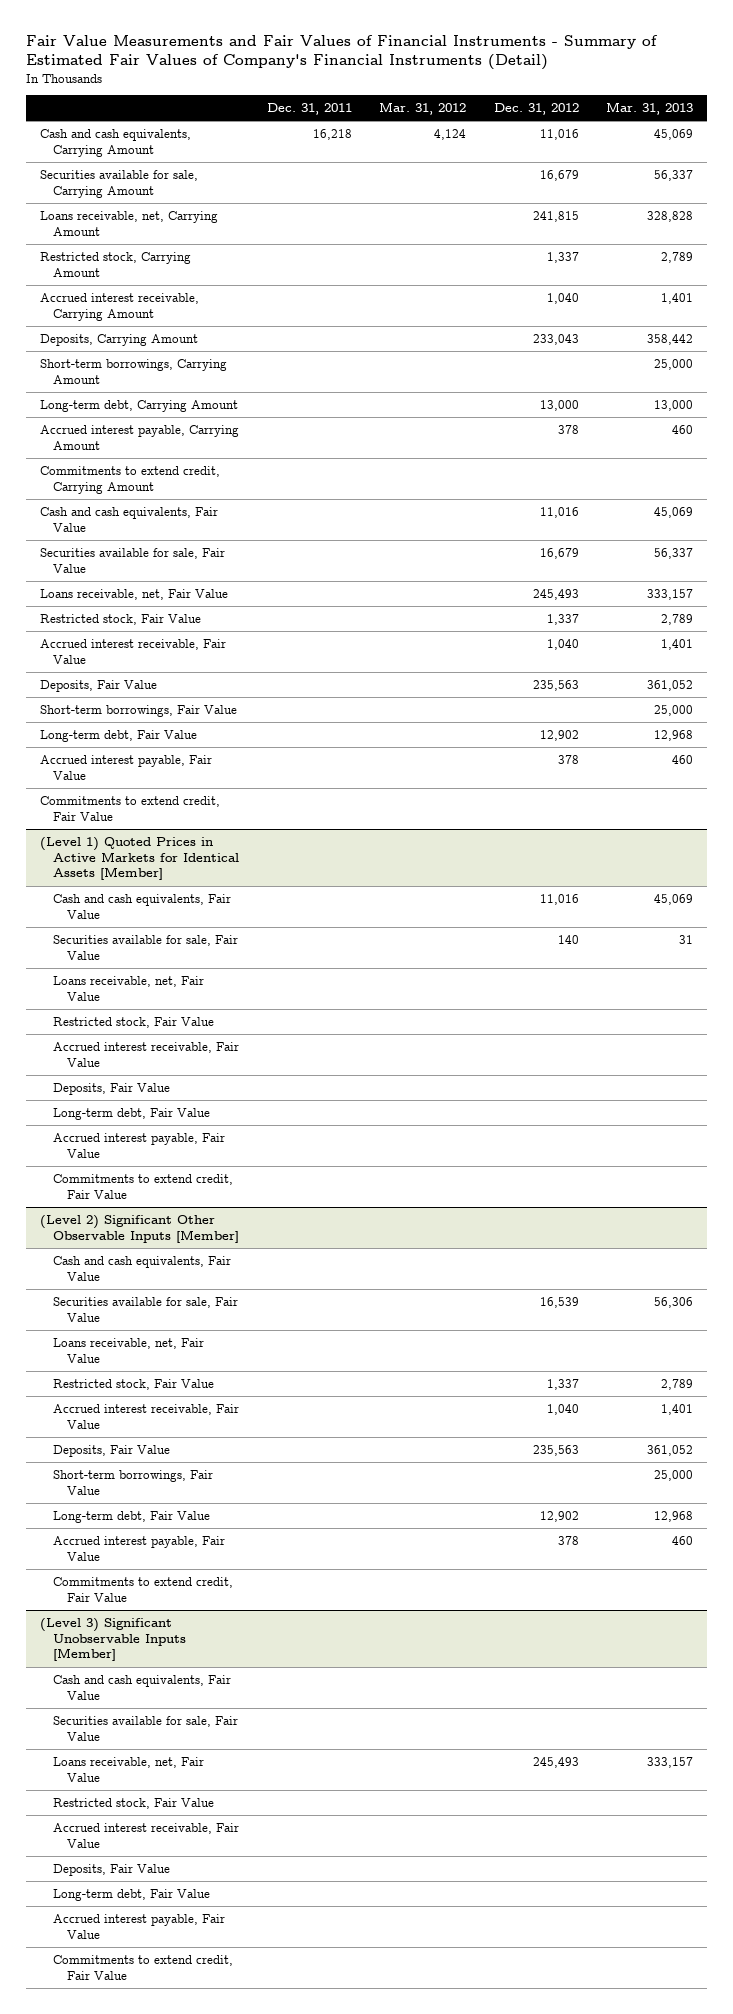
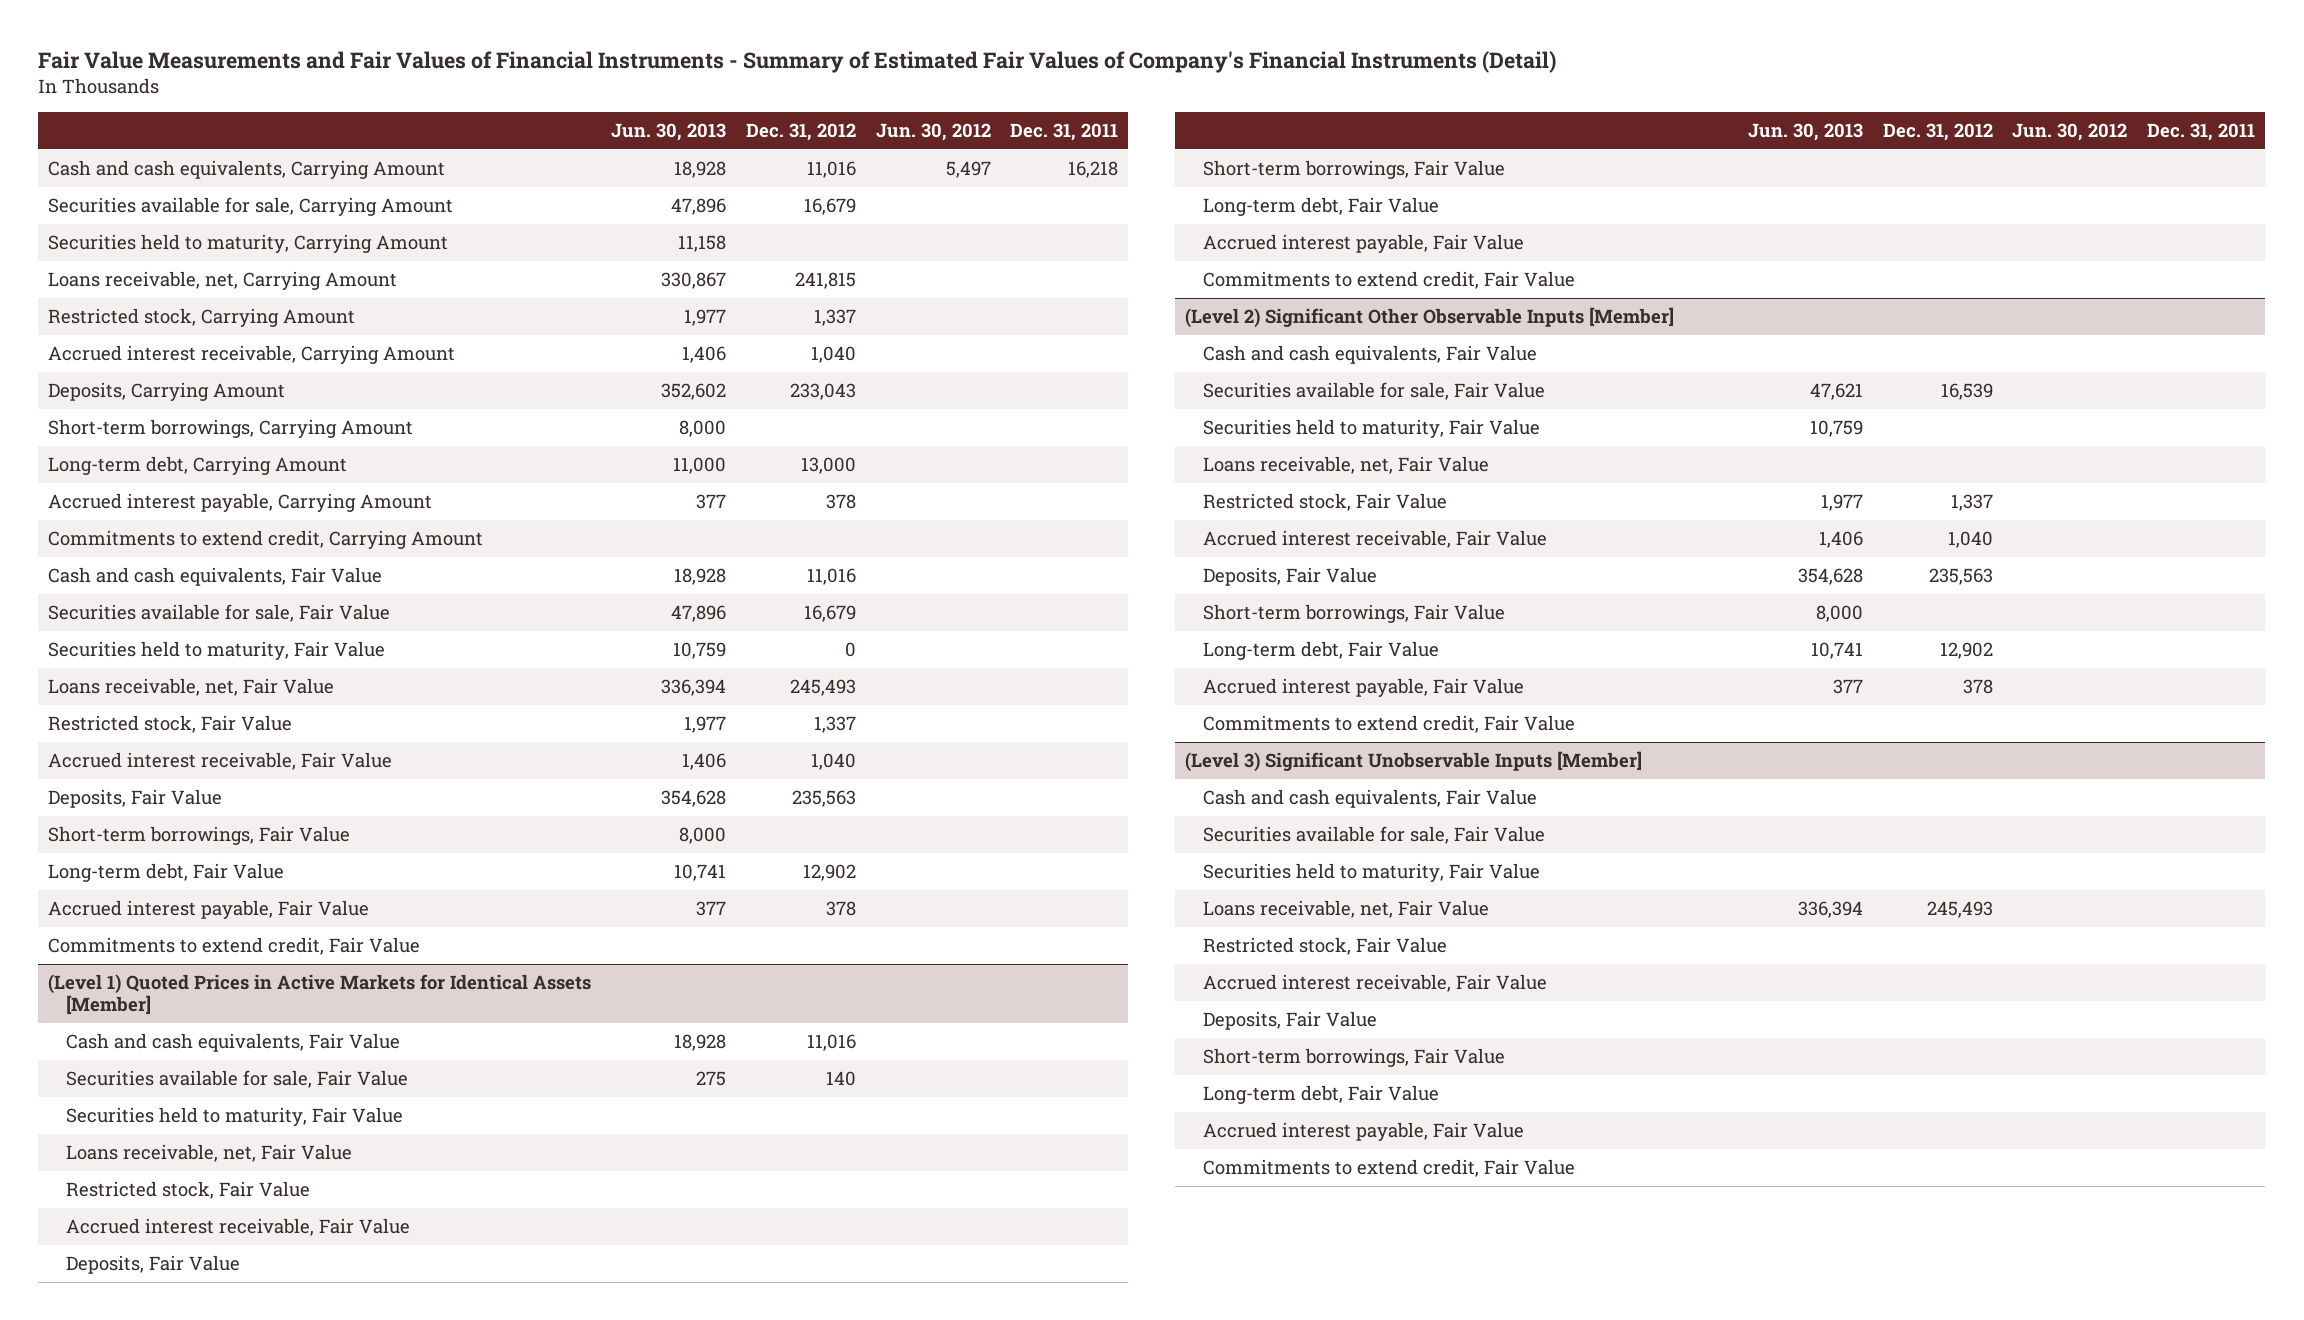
[379,102,467,116] Mar. 31, 2012 -> none
[606,102,694,116] Mar. 31, 2013 -> none
none -> [611,122,727,141] Jun. 30, 2013
none -> [875,122,991,141] Jun. 30, 2012
none -> [48,234,449,254] Securities held to maturity, Carrying Amount
none -> [48,641,386,661] Securities held to maturity, Fair Value
none -> [65,1107,403,1127] Securities held to maturity, Fair Value
none -> [1202,160,1505,180] Short-term borrowings, Fair Value
none -> [1202,419,1540,439] Securities held to maturity, Fair Value
none -> [1202,863,1540,883] Securities held to maturity, Fair Value
none -> [1202,1048,1505,1068] Short-term borrowings, Fair Value

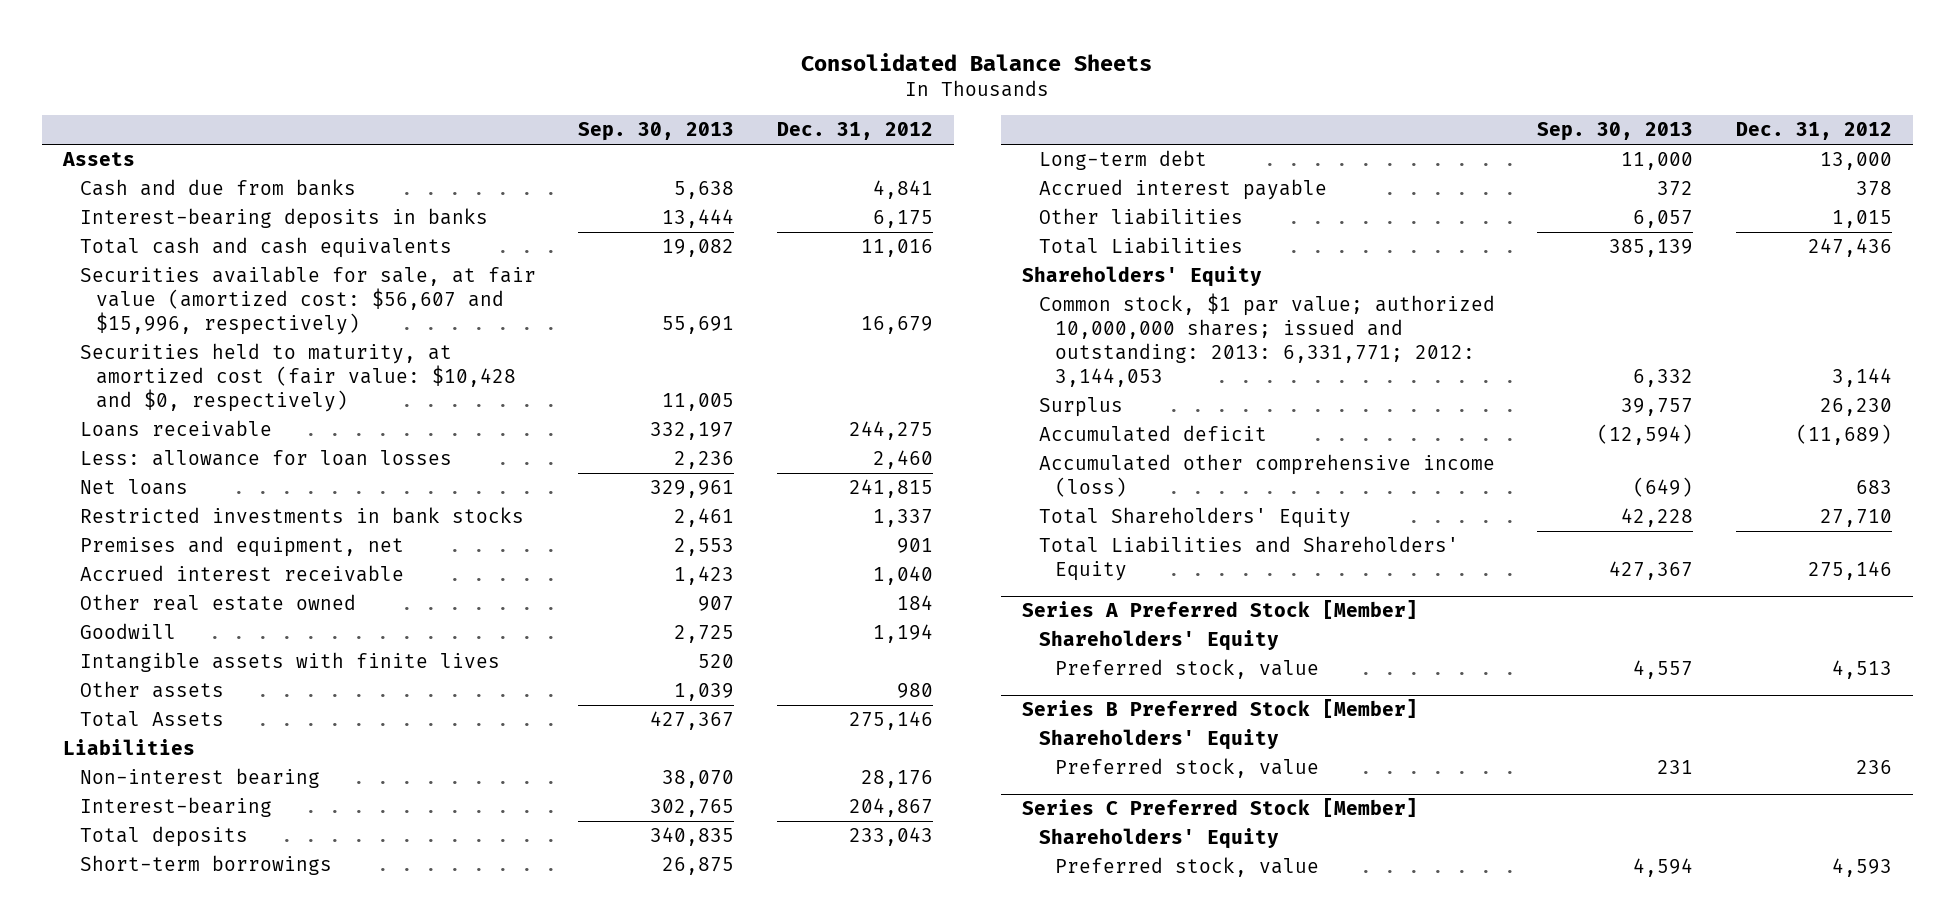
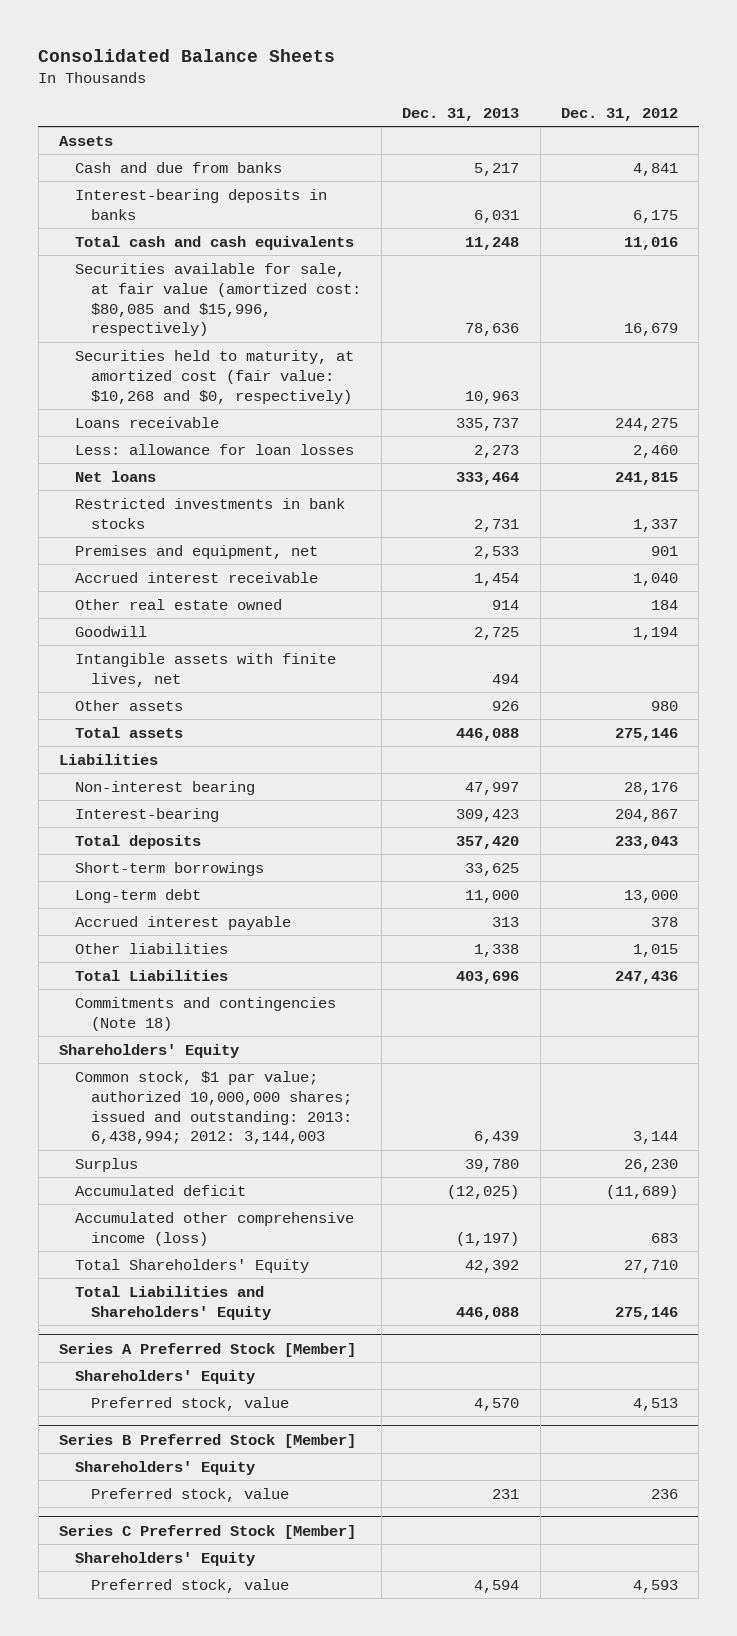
[578,122,735,142] Sep. 30, 2013 -> none
none -> [402,107,520,121] Dec. 31, 2013
[79,266,536,336] Securities available for sale, at fair value (amortized cost: $56,607 and $15,996, respectively) -> [74,262,361,337] Securities available for sale, at fair value (amortized cost: $80,085 and $15,996, respectively)
[79,343,517,413] Securities held to maturity, at amortized cost (fair value: $10,428 and $0, respectively) -> [74,349,354,404] Securities held to maturity, at amortized cost (fair value: $10,268 and $0, respectively)
[79,652,500,673] Intangible assets with finite lives -> [74,652,336,687] Intangible assets with finite lives, net
[79,711,224,728] Total Assets -> [74,726,183,738] Total assets
none -> [74,996,336,1031] Commitments and contingencies (Note 18)
[1038,293,1495,388] Common stock, $1 par value; authorized 10,000,000 shares; issued and outstanding: 2013: 6,331,771; 2012: 3,144,053 -> [74,1070,352,1145] Common stock, $1 par value; authorized 10,000,000 shares; issued and outstanding: 2013: 6,438,994; 2012: 3,144,003

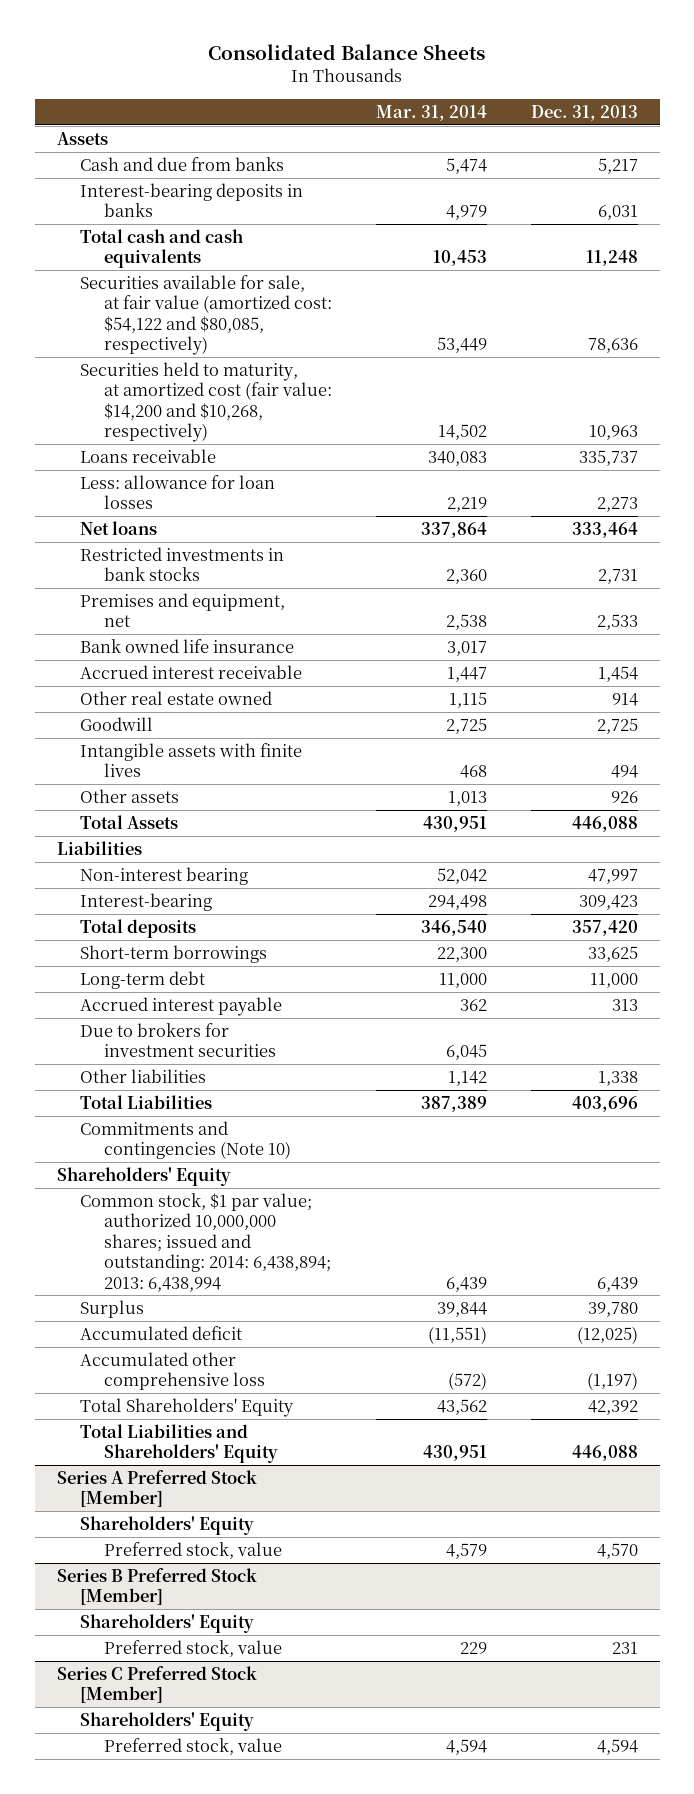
[561,107,679,121] Dec. 31, 2012 -> none
none -> [375,104,487,121] Mar. 31, 2014
[74,262,361,337] Securities available for sale, at fair value (amortized cost: $80,085 and $15,996, respectively) -> [80,274,332,356] Securities available for sale, at fair value (amortized cost: $54,122 and $80,085, respectively)
[74,349,354,404] Securities held to maturity, at amortized cost (fair value: $10,268 and $0, respectively) -> [80,361,332,443] Securities held to maturity, at amortized cost (fair value: $14,200 and $10,268, respectively)
none -> [80,638,295,653] Bank owned life insurance
[74,652,336,687] Intangible assets with finite lives, net -> [80,742,303,778] Intangible assets with finite lives
[74,726,183,738] Total assets -> [80,814,179,829] Total Assets
none -> [80,1022,276,1058] Due to brokers for investment securities
[74,996,336,1031] Commitments and contingencies (Note 18) -> [80,1120,291,1160] Commitments and contingencies (Note 10)
[74,1070,352,1145] Common stock, $1 par value; authorized 10,000,000 shares; issued and outstanding: 2013: 6,438,994; 2012: 3,144,003 -> [80,1192,331,1292] Common stock, $1 par value; authorized 10,000,000 shares; issued and outstanding: 2014: 6,438,894; 2013: 6,438,994
[74,1211,354,1246] Accumulated other comprehensive income (loss) -> [80,1351,265,1391] Accumulated other comprehensive loss

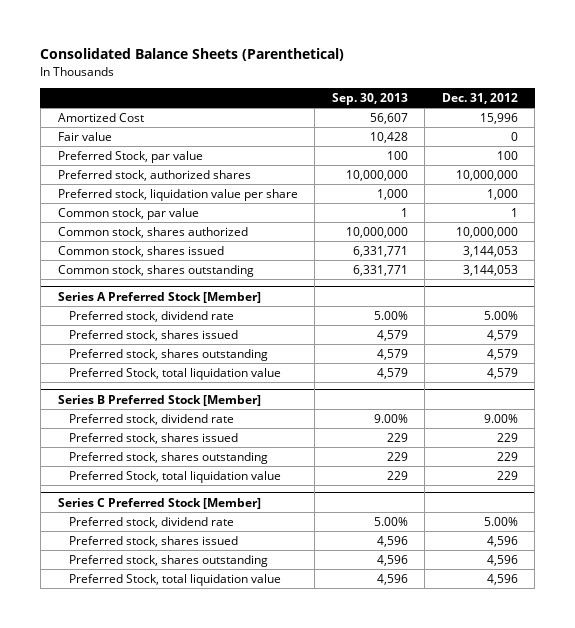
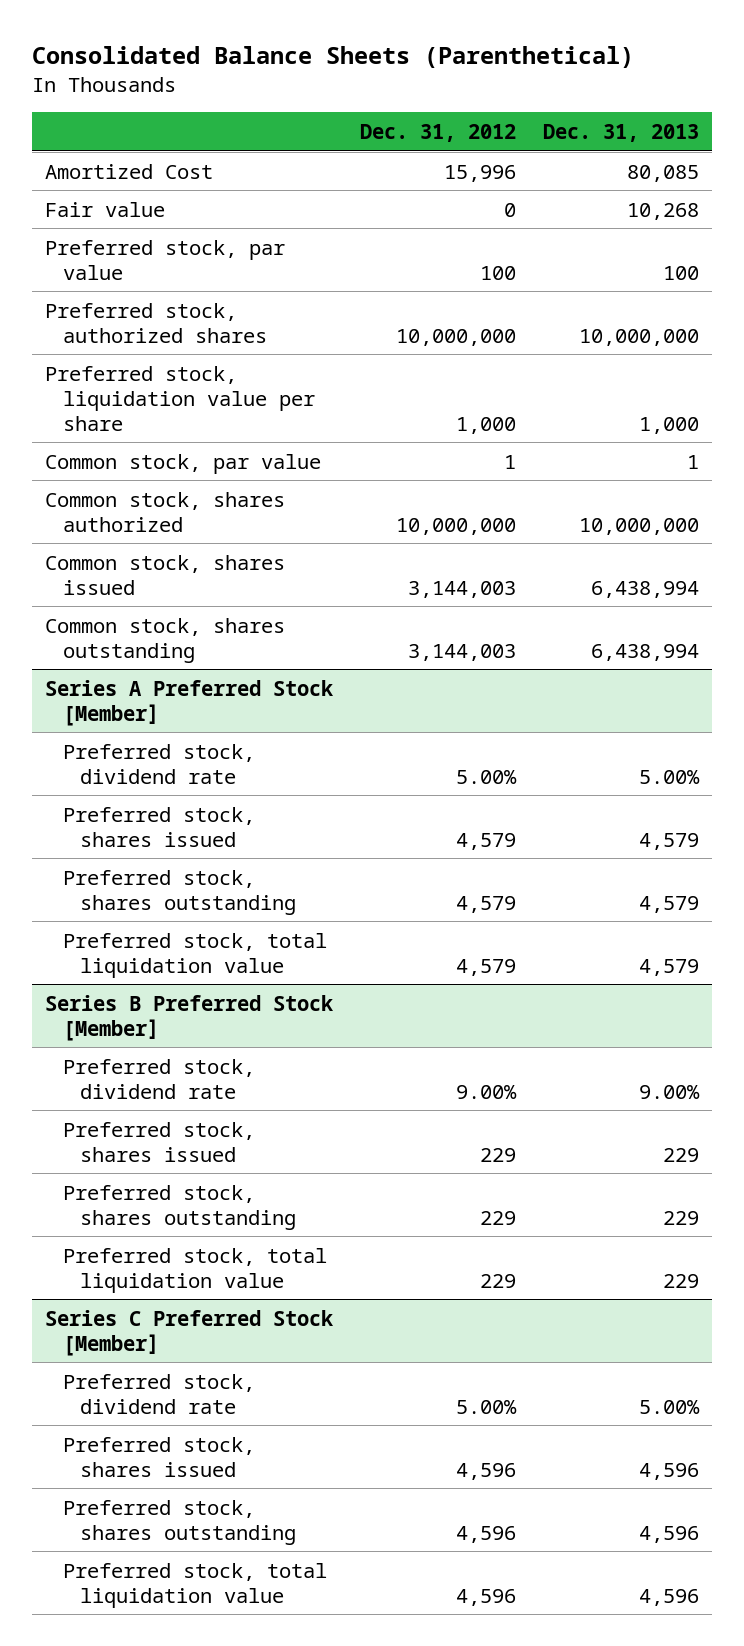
[331,93,408,106] Sep. 30, 2013 -> none
none -> [542,123,699,142] Dec. 31, 2013
[57,150,203,163] Preferred Stock, par value -> [45,239,286,280] Preferred stock, par value
[462,245,518,257] 3,144,053 -> [408,580,517,598] 3,144,003
[462,264,518,276] 3,144,053 -> [408,643,517,661] 3,144,003
[68,367,281,380] Preferred Stock, total liquidation value -> [62,932,327,978] Preferred stock, total liquidation value
[68,470,281,483] Preferred Stock, total liquidation value -> [62,1247,327,1293] Preferred stock, total liquidation value
[68,573,281,586] Preferred Stock, total liquidation value -> [62,1562,327,1608] Preferred stock, total liquidation value

